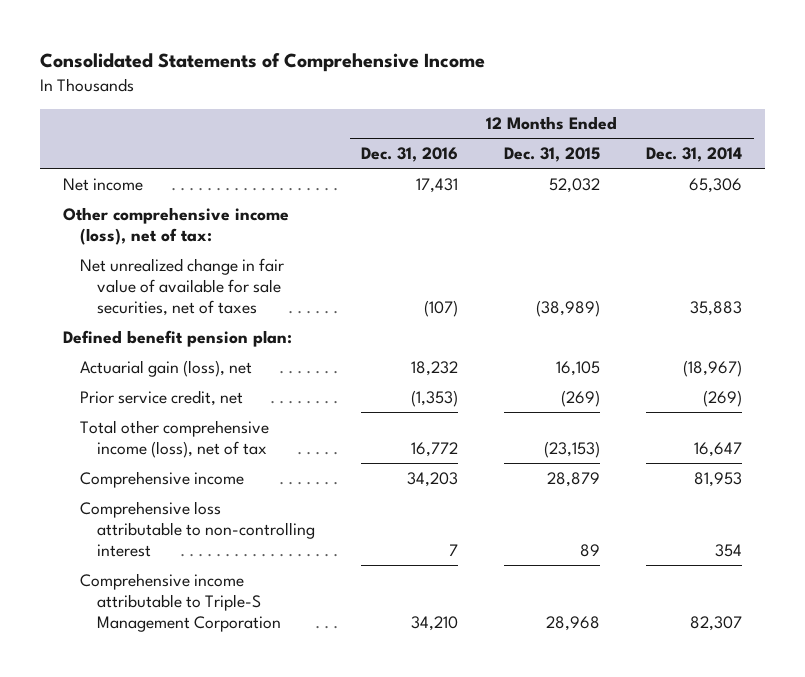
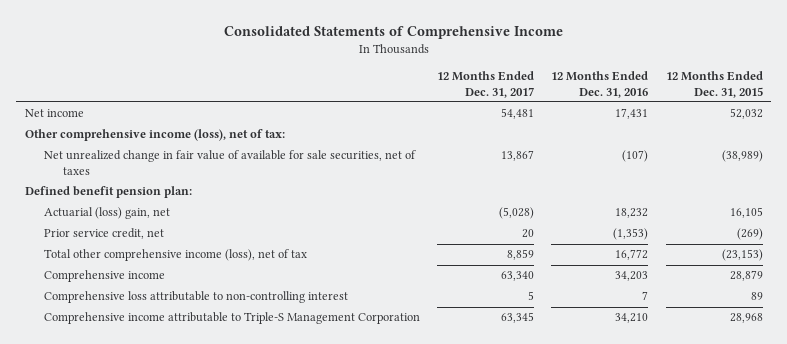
[646,147,743,163] Dec. 31, 2014 -> none
none -> [437,70,535,98] 12 Months Ended Dec. 31, 2017
[80,359,253,377] Actuarial gain (loss), net -> [44,207,171,220] Actuarial (loss) gain, net

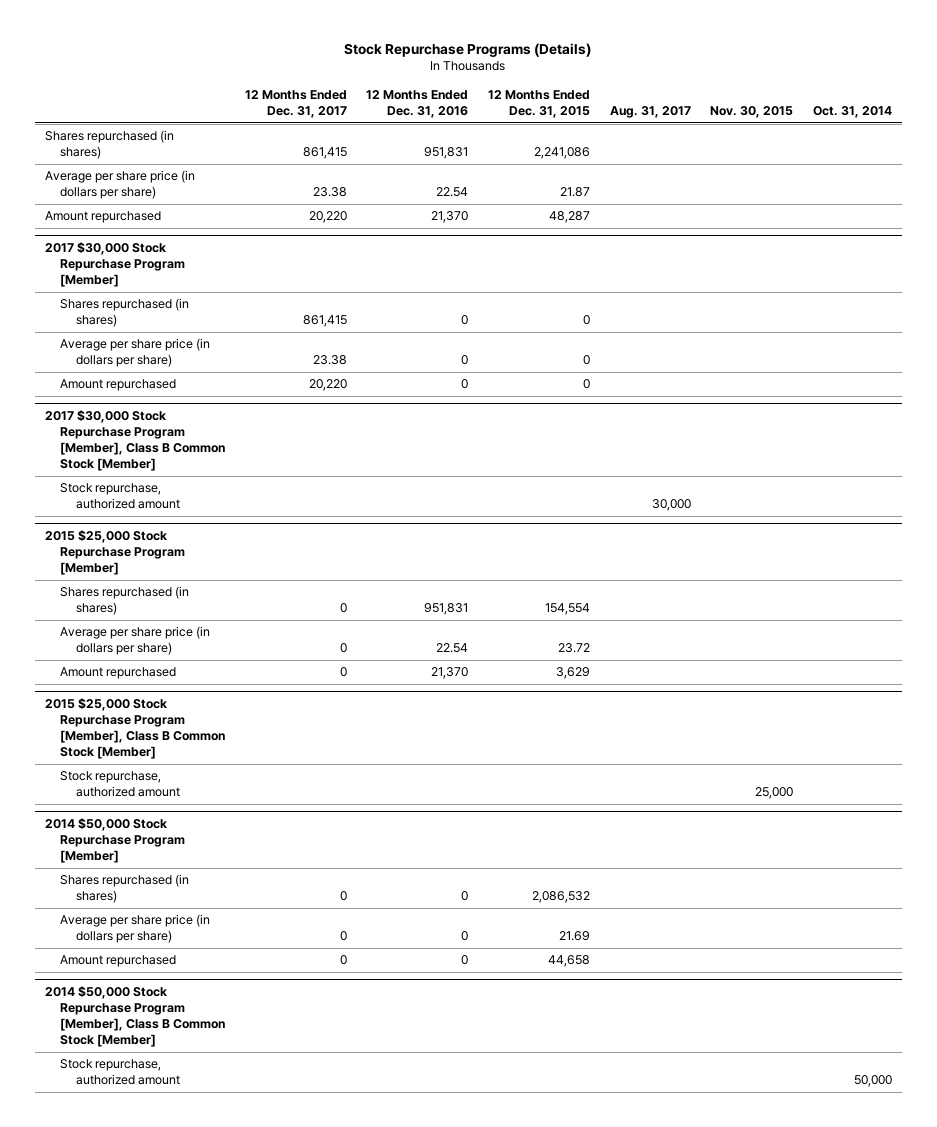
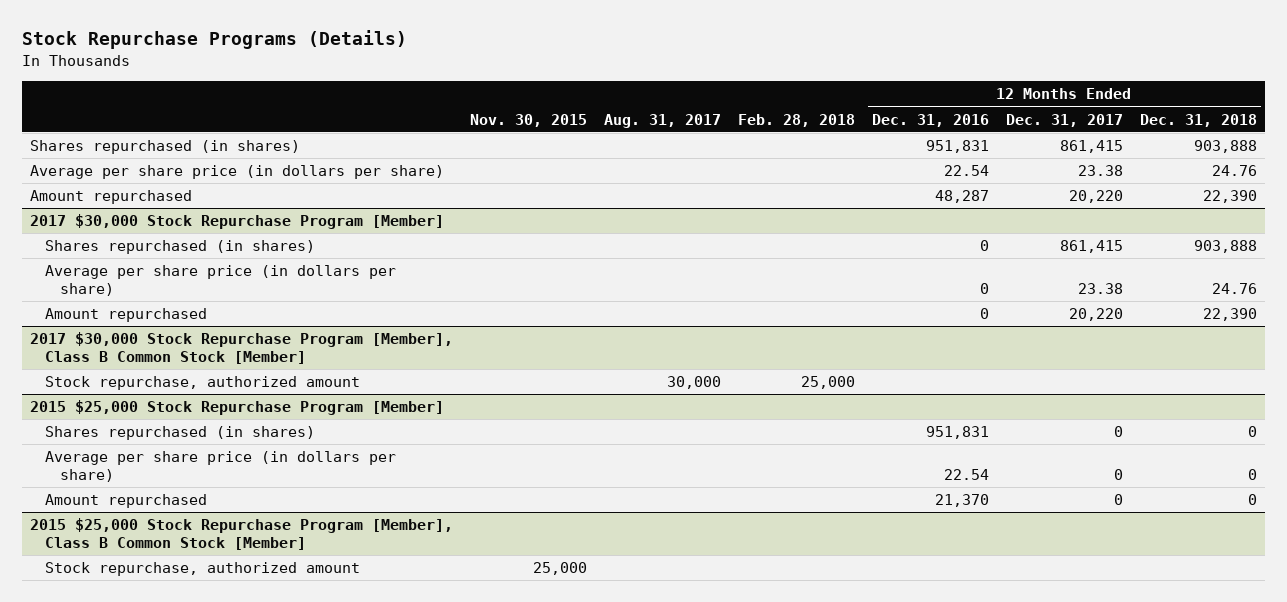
[488,90,591,118] 12 Months Ended Dec. 31, 2015 -> none
[813,105,893,118] Oct. 31, 2014 -> none
none -> [737,113,855,127] Feb. 28, 2018
none -> [1139,113,1257,127] Dec. 31, 2018
[431,211,469,224] 21,370 -> [934,190,989,204] 48,287
[44,818,186,864] 2014 $50,000 Stock Repurchase Program [Member] -> none
[60,874,190,904] Shares repurchased (in shares) -> none
[60,914,211,944] Average per share price (in dollars per share) -> none
[60,955,177,968] Amount repurchased -> none
[44,986,226,1048] 2014 $50,000 Stock Repurchase Program [Member], Class B Common Stock [Member] -> none
[60,1059,180,1086] Stock repurchase, authorized amount -> none

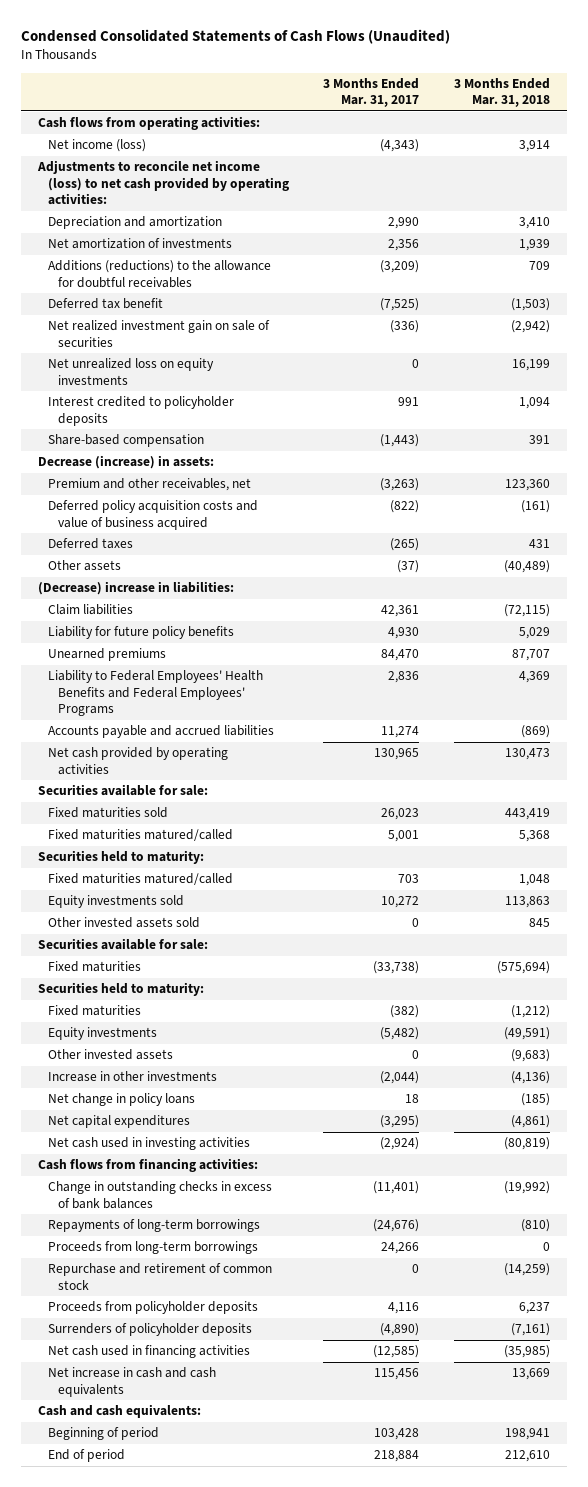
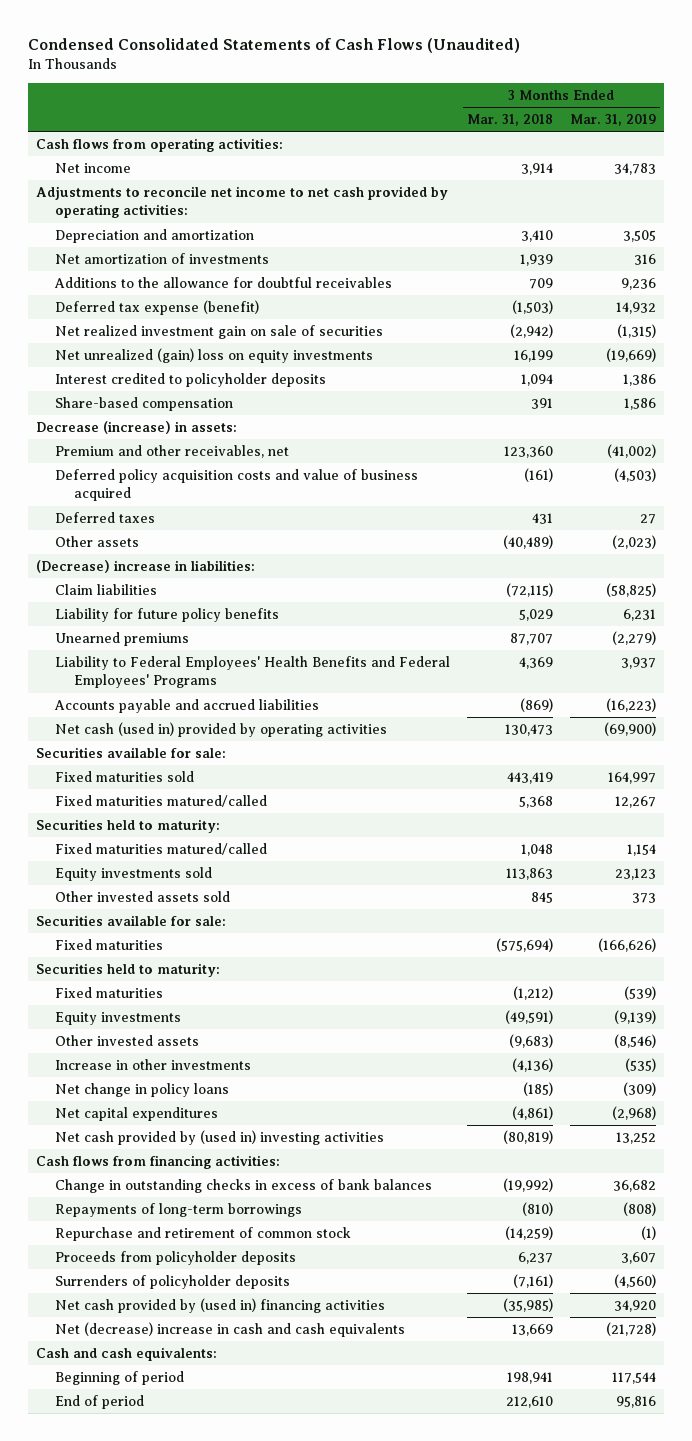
[323,77,420,108] 3 Months Ended Mar. 31, 2017 -> none
none -> [569,114,656,127] Mar. 31, 2019
[48,139,147,153] Net income (loss) -> [54,163,131,174] Net income
[36,160,290,206] Adjustments to reconcile net income (loss) to net cash provided by operating activities: -> [36,186,449,219] Adjustments to reconcile net income to net cash provided by operating activities:
[48,260,272,288] Additions (reductions) to the allowance for doubtful receivables -> [53,277,392,289] Additions to the allowance for doubtful receivables
[48,298,164,310] Deferred tax benefit -> [54,300,259,316] Deferred tax expense (benefit)
[48,358,215,385] Net unrealized loss on equity investments -> [54,348,373,364] Net unrealized (gain) loss on equity investments
[48,747,229,775] Net cash provided by operating activities -> [54,722,387,738] Net cash (used in) provided by operating activities
[48,1137,251,1151] Net cash used in investing activities -> [54,1130,384,1146] Net cash provided by (used in) investing activities
[48,1241,259,1255] Proceeds from long-term borrowings -> none
[48,1345,251,1359] Net cash used in financing activities -> [54,1298,385,1314] Net cash provided by (used in) financing activities
[48,1367,217,1397] Net increase in cash and cash equivalents -> [54,1322,405,1338] Net (decrease) increase in cash and cash equivalents

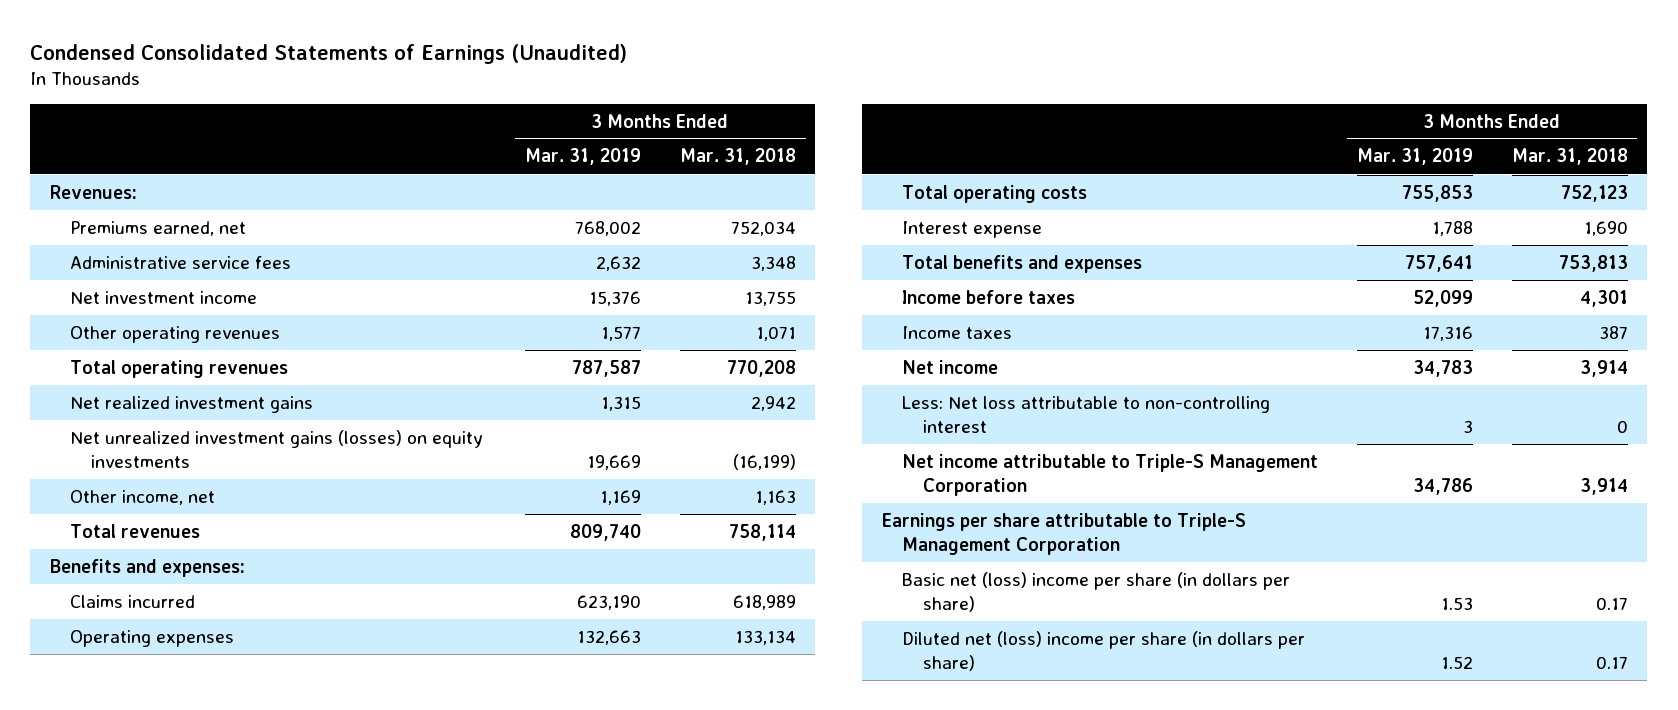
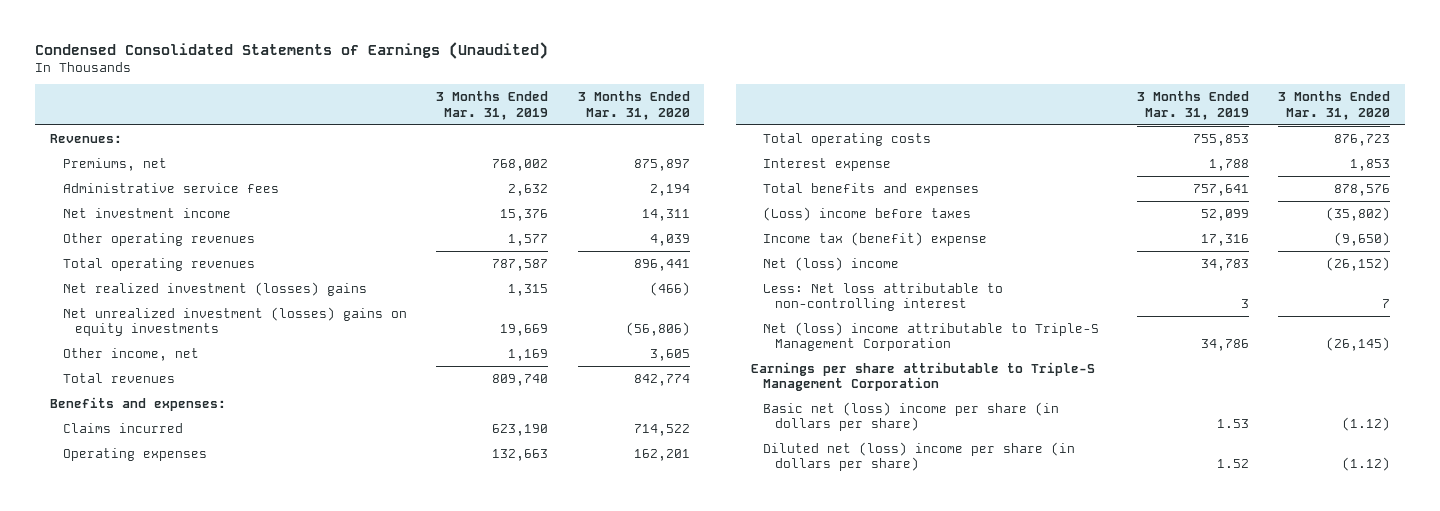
[679,148,796,166] Mar. 31, 2018 -> none
none -> [577,91,690,120] 3 Months Ended Mar. 31, 2020
[70,220,247,236] Premiums earned, net -> [62,157,167,171] Premiums, net
[70,395,314,413] Net realized investment gains -> [62,281,367,296] Net realized investment (losses) gains
[70,429,484,468] Net unrealized investment gains (losses) on equity investments -> [62,306,407,337] Net unrealized investment (losses) gains on equity investments
[902,289,1076,304] Income before taxes -> [763,206,972,221] (Loss) income before taxes
[902,325,1013,339] Income taxes -> [763,231,988,246] Income tax (benefit) expense
[902,359,999,374] Net income -> [763,256,900,271] Net (loss) income
[902,453,1319,496] Net income attributable to Triple-S Management Corporation -> [763,321,1100,352] Net (loss) income attributable to Triple-S Management Corporation

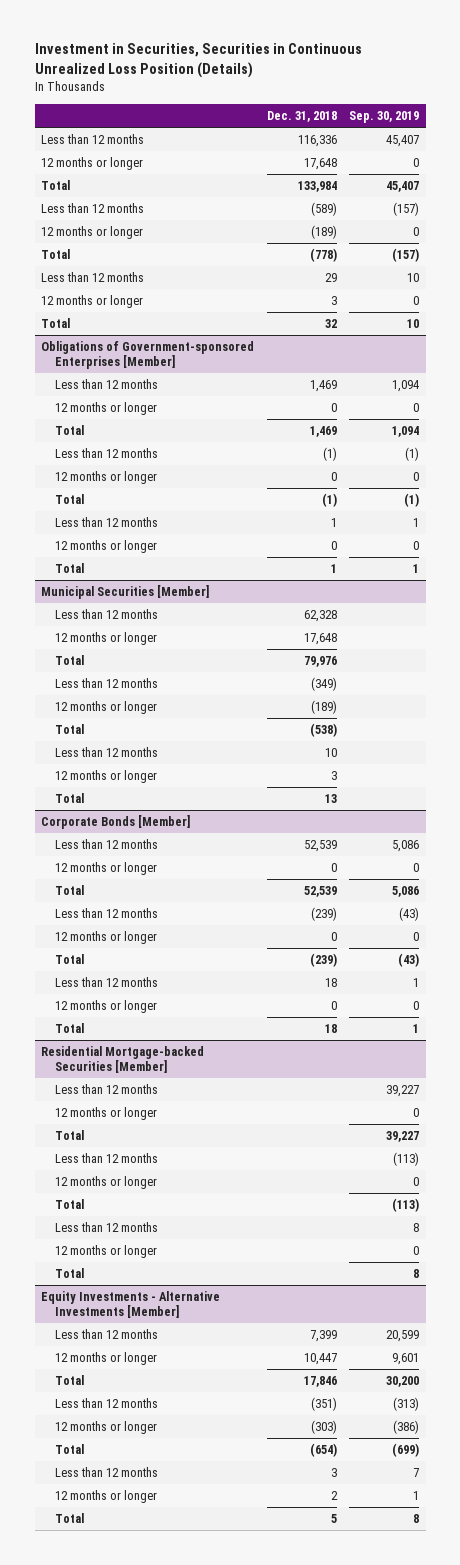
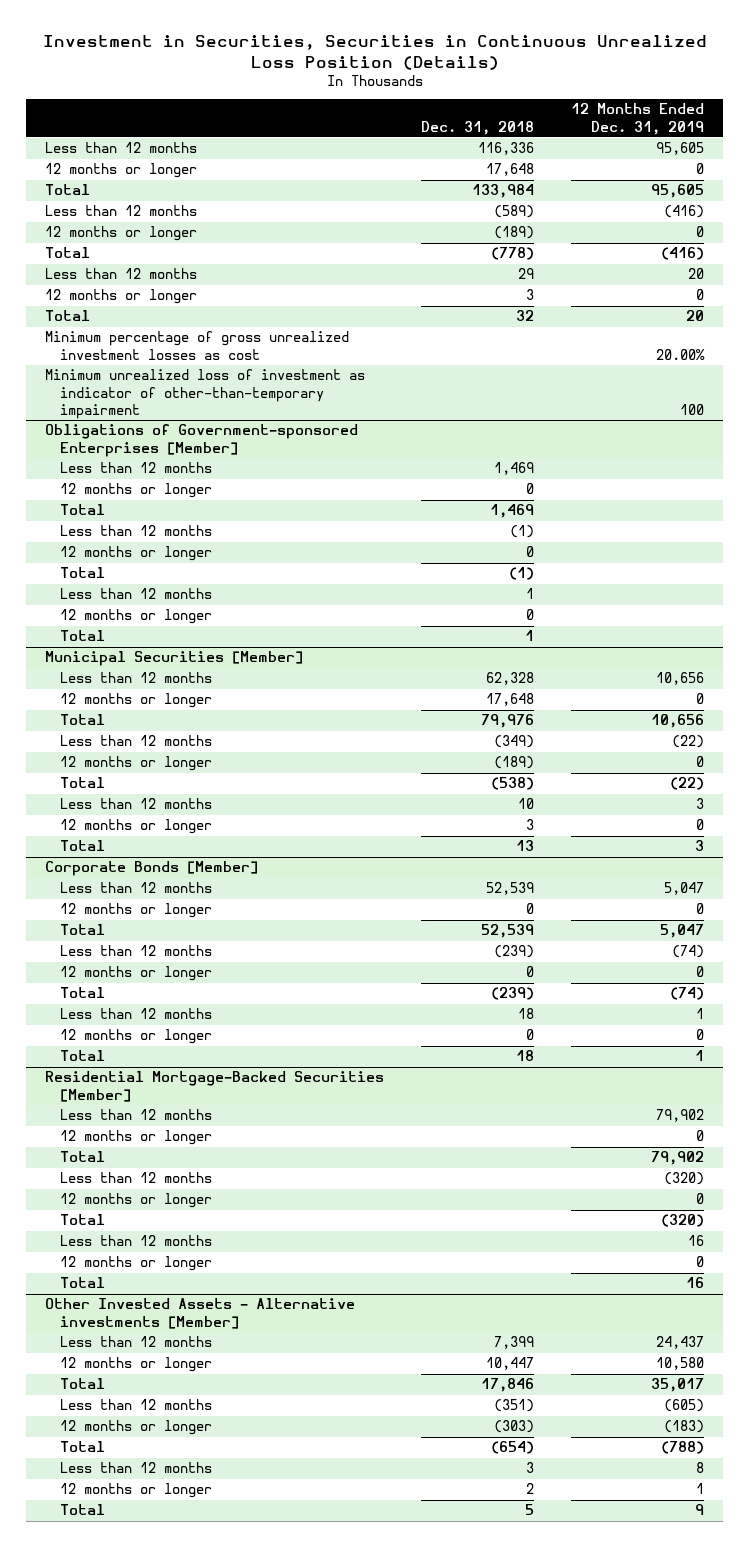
[349,110,420,123] Sep. 30, 2019 -> none
none -> [571,103,705,135] 12 Months Ended Dec. 31, 2019
none -> [44,331,349,360] Minimum percentage of gross unrealized investment losses as cost
none -> [44,369,365,419] Minimum unrealized loss of investment as indicator of other-than-temporary impairment
[40,1046,204,1073] Residential Mortgage-backed Securities [Member] -> [44,1071,384,1102] Residential Mortgage-Backed Securities [Member]
[40,1291,220,1318] Equity Investments - Alternative Investments [Member] -> none
none -> [44,1298,355,1329] Other Invested Assets - Alternative investments [Member]

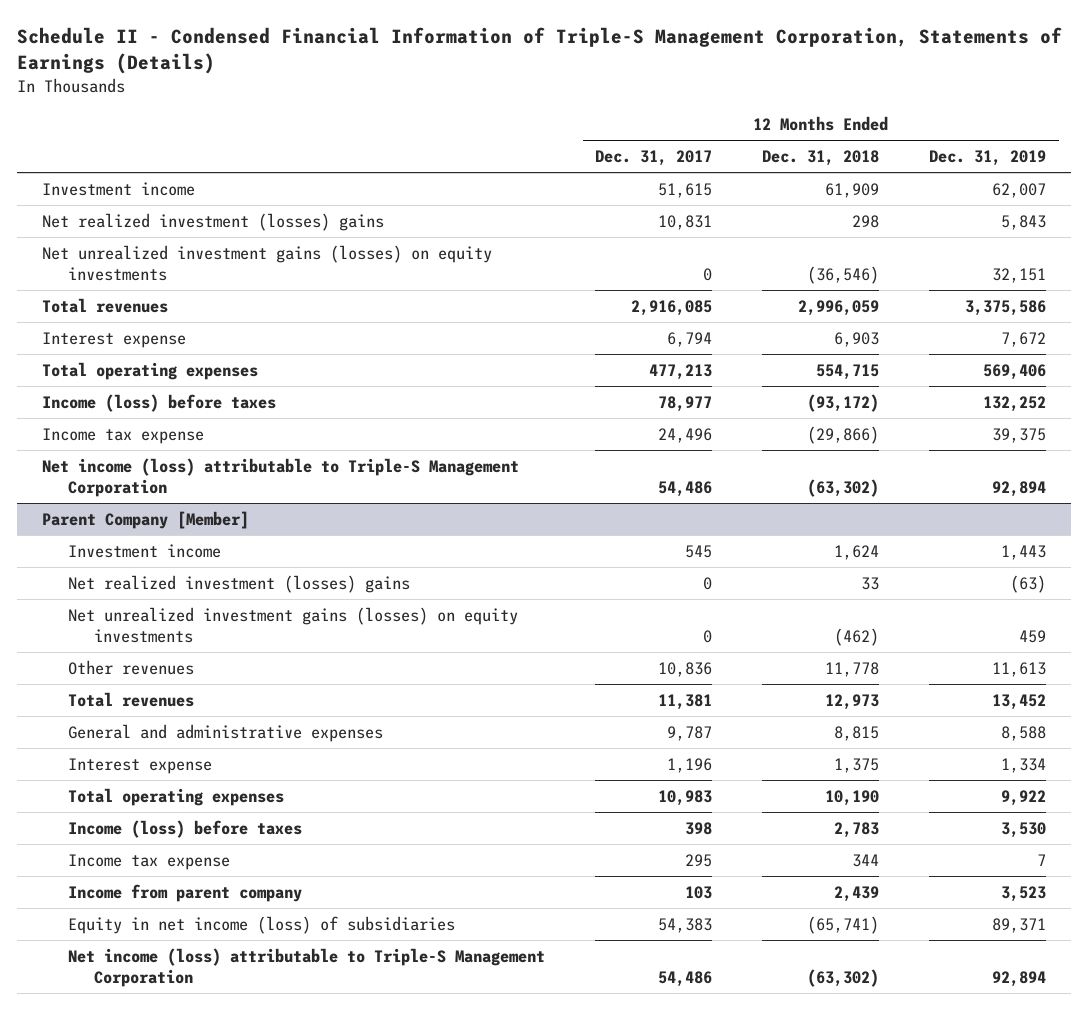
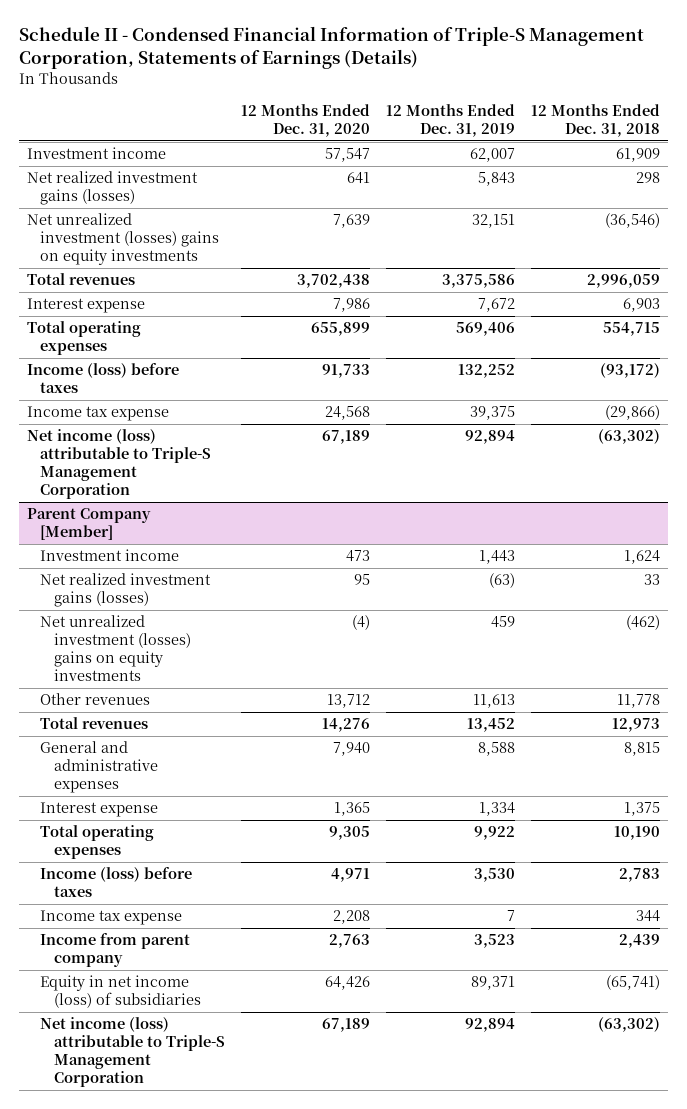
[595,150,713,167] Dec. 31, 2017 -> none
none -> [240,103,370,137] 12 Months Ended Dec. 31, 2020
[42,212,385,231] Net realized investment (losses) gains -> [26,171,198,206] Net realized investment gains (losses)
[42,244,493,281] Net unrealized investment gains (losses) on equity investments -> [26,213,220,266] Net unrealized investment (losses) gains on equity investments
[68,574,411,593] Net realized investment (losses) gains -> [40,573,212,608] Net realized investment gains (losses)
[68,606,519,643] Net unrealized investment gains (losses) on equity investments -> [40,615,191,681] Net unrealized investment (losses) gains on equity investments

